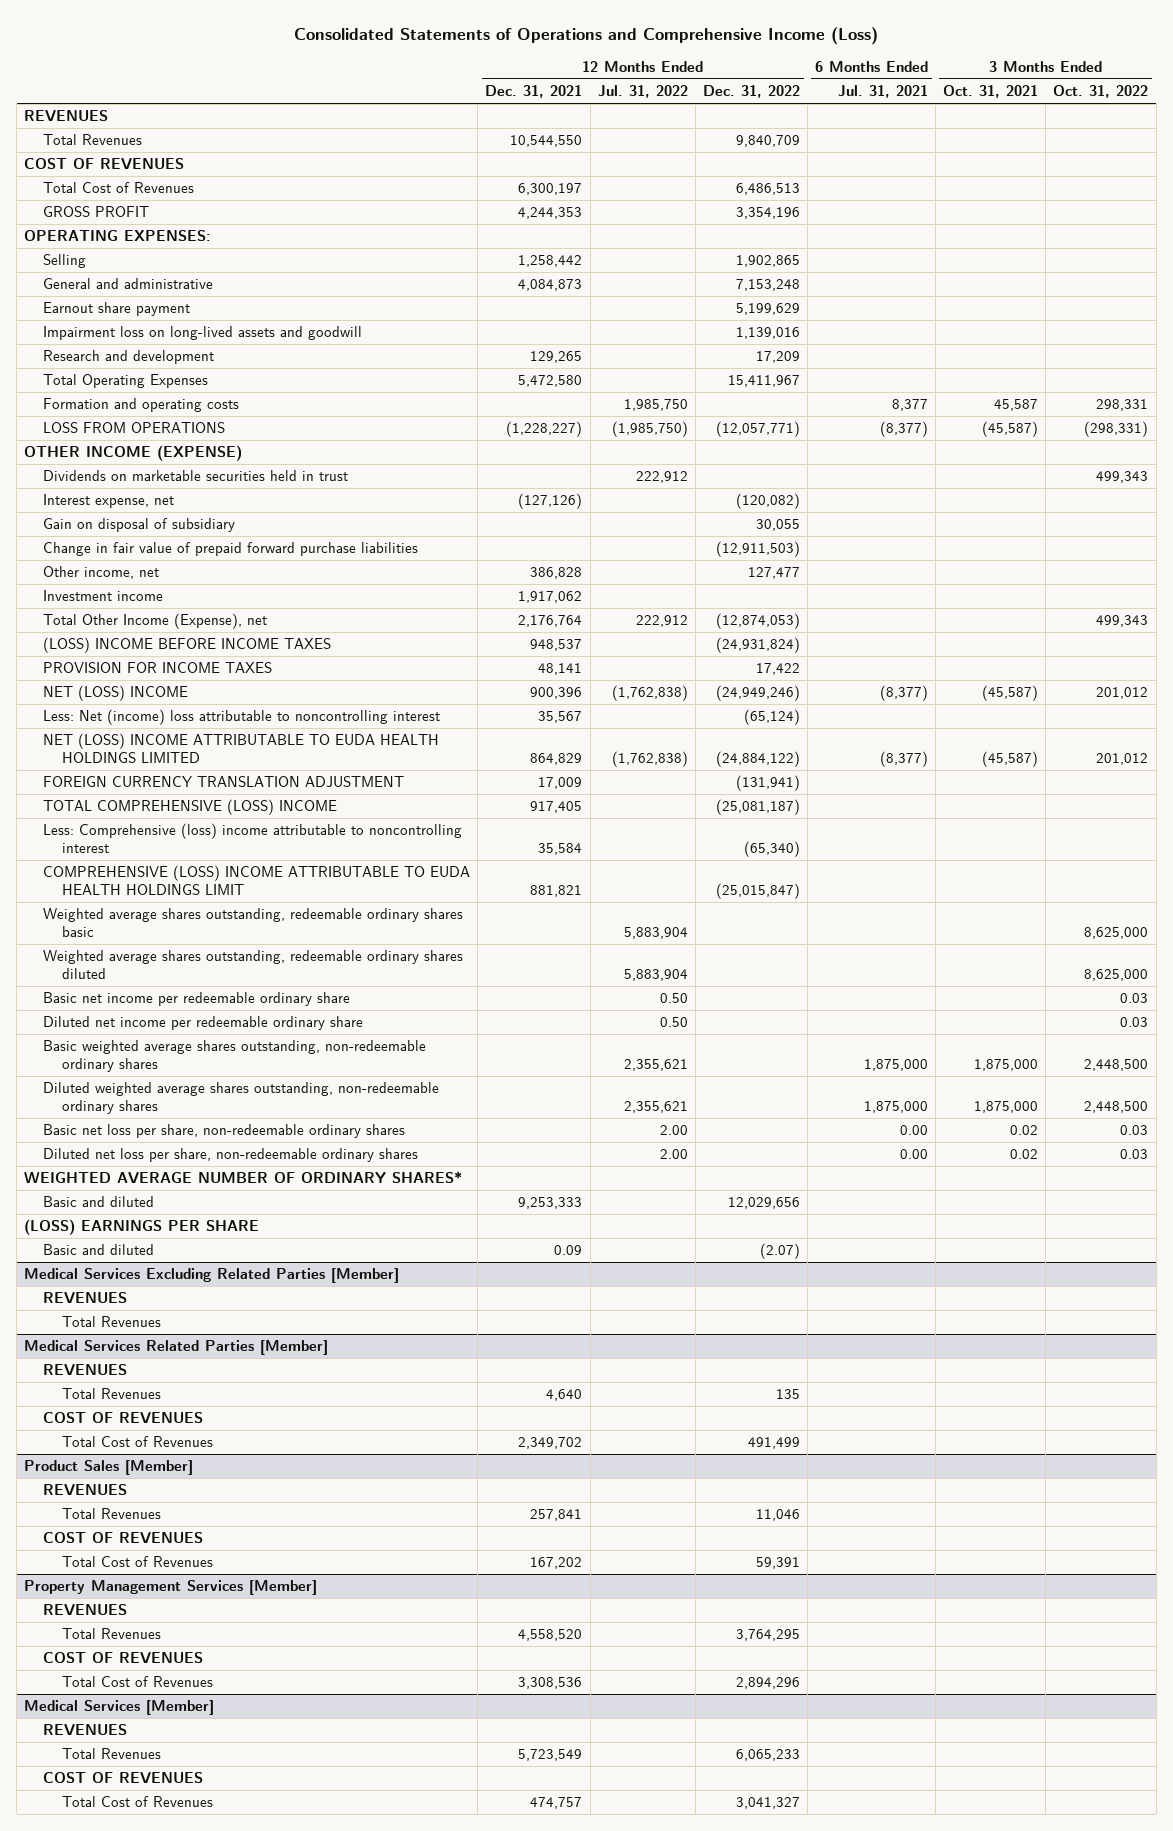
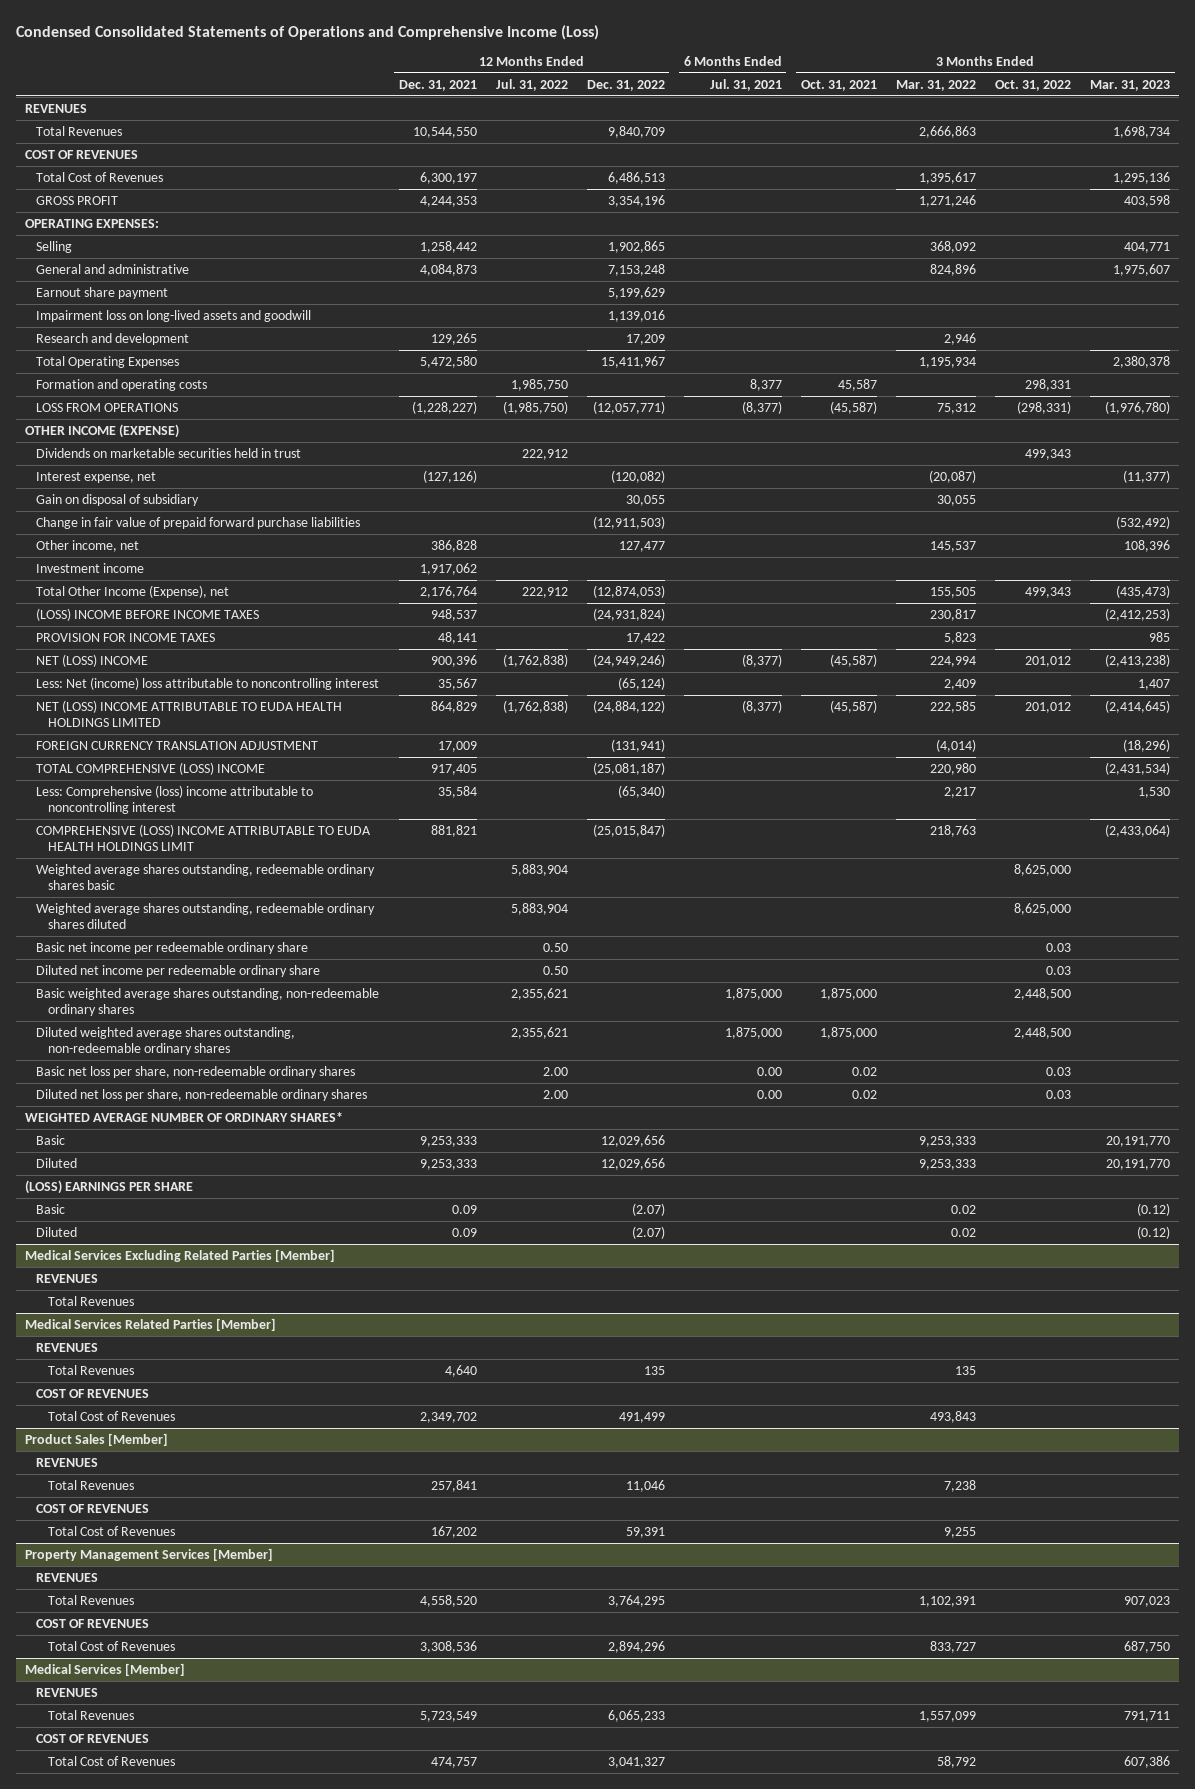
[294,26,879,45] Consolidated Statements of Operations and Comprehensive Income (Loss) -> [15,24,599,40] Condensed Consolidated Statements of Operations and Comprehensive Income (Loss)
none -> [895,79,976,91] Mar. 31, 2022
none -> [1089,79,1170,91] Mar. 31, 2023
[43,1196,155,1208] Basic and diluted -> [36,1134,66,1145] Basic
none -> [36,1157,78,1168] Diluted
[43,1244,155,1256] Basic and diluted -> [36,1203,66,1214] Basic
none -> [36,1226,78,1237] Diluted

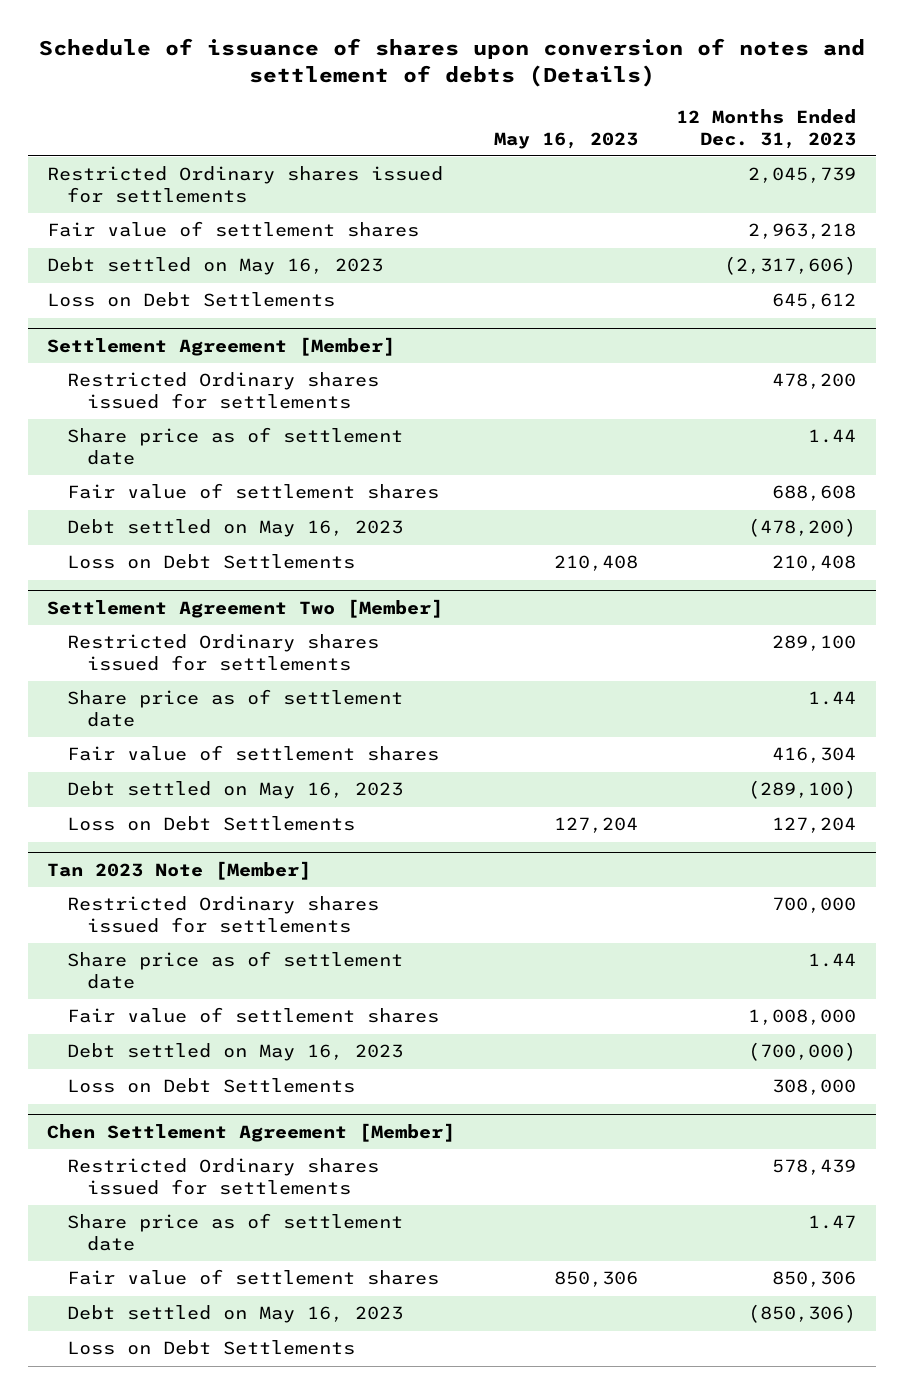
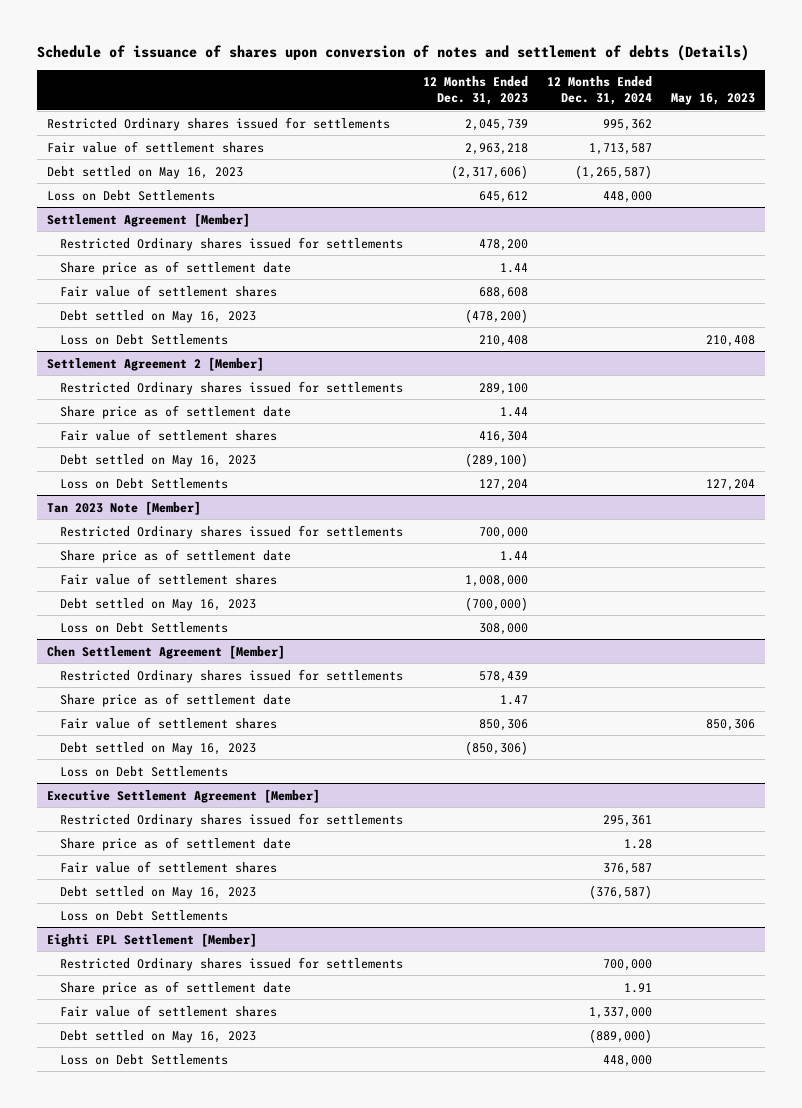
none -> [546,76,652,106] 12 Months Ended Dec. 31, 2024
[47,599,444,619] Settlement Agreement Two [Member] -> [47,356,265,371] Settlement Agreement 2 [Member]
none -> [47,788,321,803] Executive Settlement Agreement [Member]
none -> [60,812,404,827] Restricted Ordinary shares issued for settlements
none -> [60,836,292,851] Share price as of settlement date
none -> [60,860,278,873] Fair value of settlement shares
none -> [60,885,257,899] Debt settled on May 16, 2023
none -> [60,909,229,921] Loss on Debt Settlements
none -> [47,932,258,947] Eighti EPL Settlement [Member]
none -> [60,956,404,971] Restricted Ordinary shares issued for settlements
none -> [60,980,292,995] Share price as of settlement date
none -> [60,1004,278,1017] Fair value of settlement shares
none -> [60,1029,257,1043] Debt settled on May 16, 2023
none -> [60,1053,229,1065] Loss on Debt Settlements

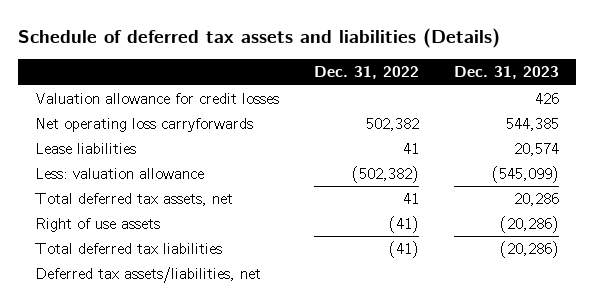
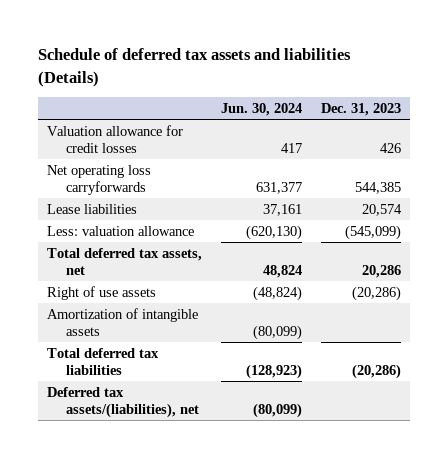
[314,66,420,80] Dec. 31, 2022 -> none
none -> [220,102,302,116] Jun. 30, 2024
none -> [46,307,198,336] Amortization of intangible assets
[35,267,262,284] Deferred tax assets/liabilities, net -> [46,386,199,418] Deferred tax assets/(liabilities), net

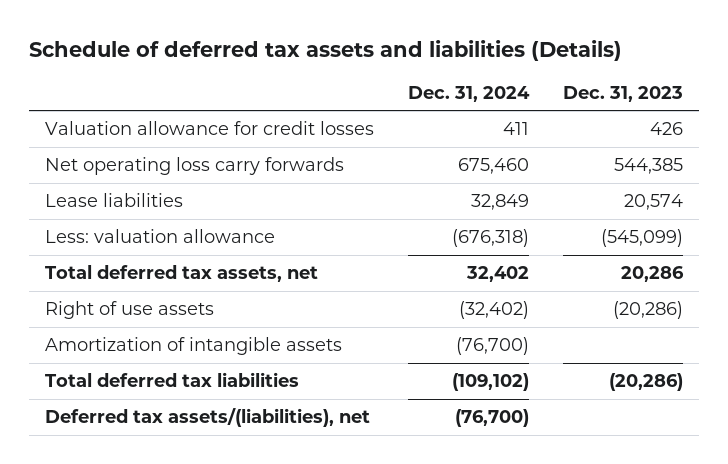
[220,102,302,116] Jun. 30, 2024 -> none
none -> [407,86,530,103] Dec. 31, 2024
[46,164,151,195] Net operating loss carryforwards -> [45,157,345,176] Net operating loss carry forwards

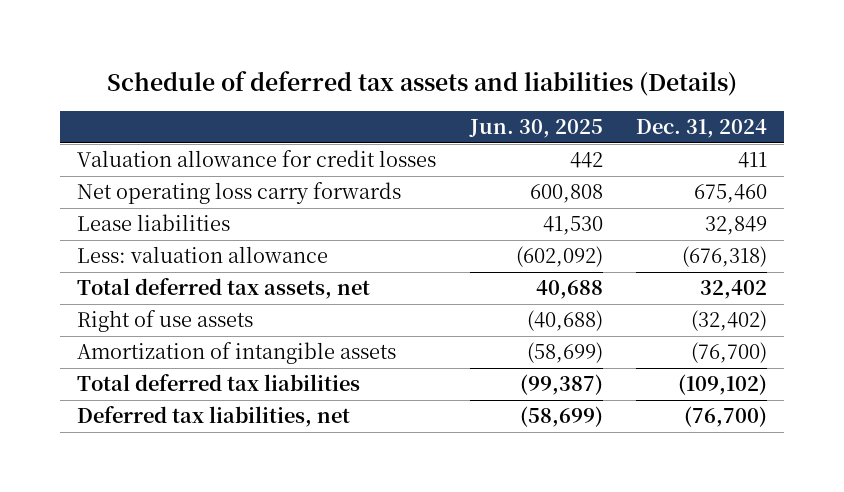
[562,86,683,103] Dec. 31, 2023 -> none
none -> [468,119,603,139] Jun. 30, 2025
[45,408,371,428] Deferred tax assets/(liabilities), net -> [77,406,351,428] Deferred tax liabilities, net

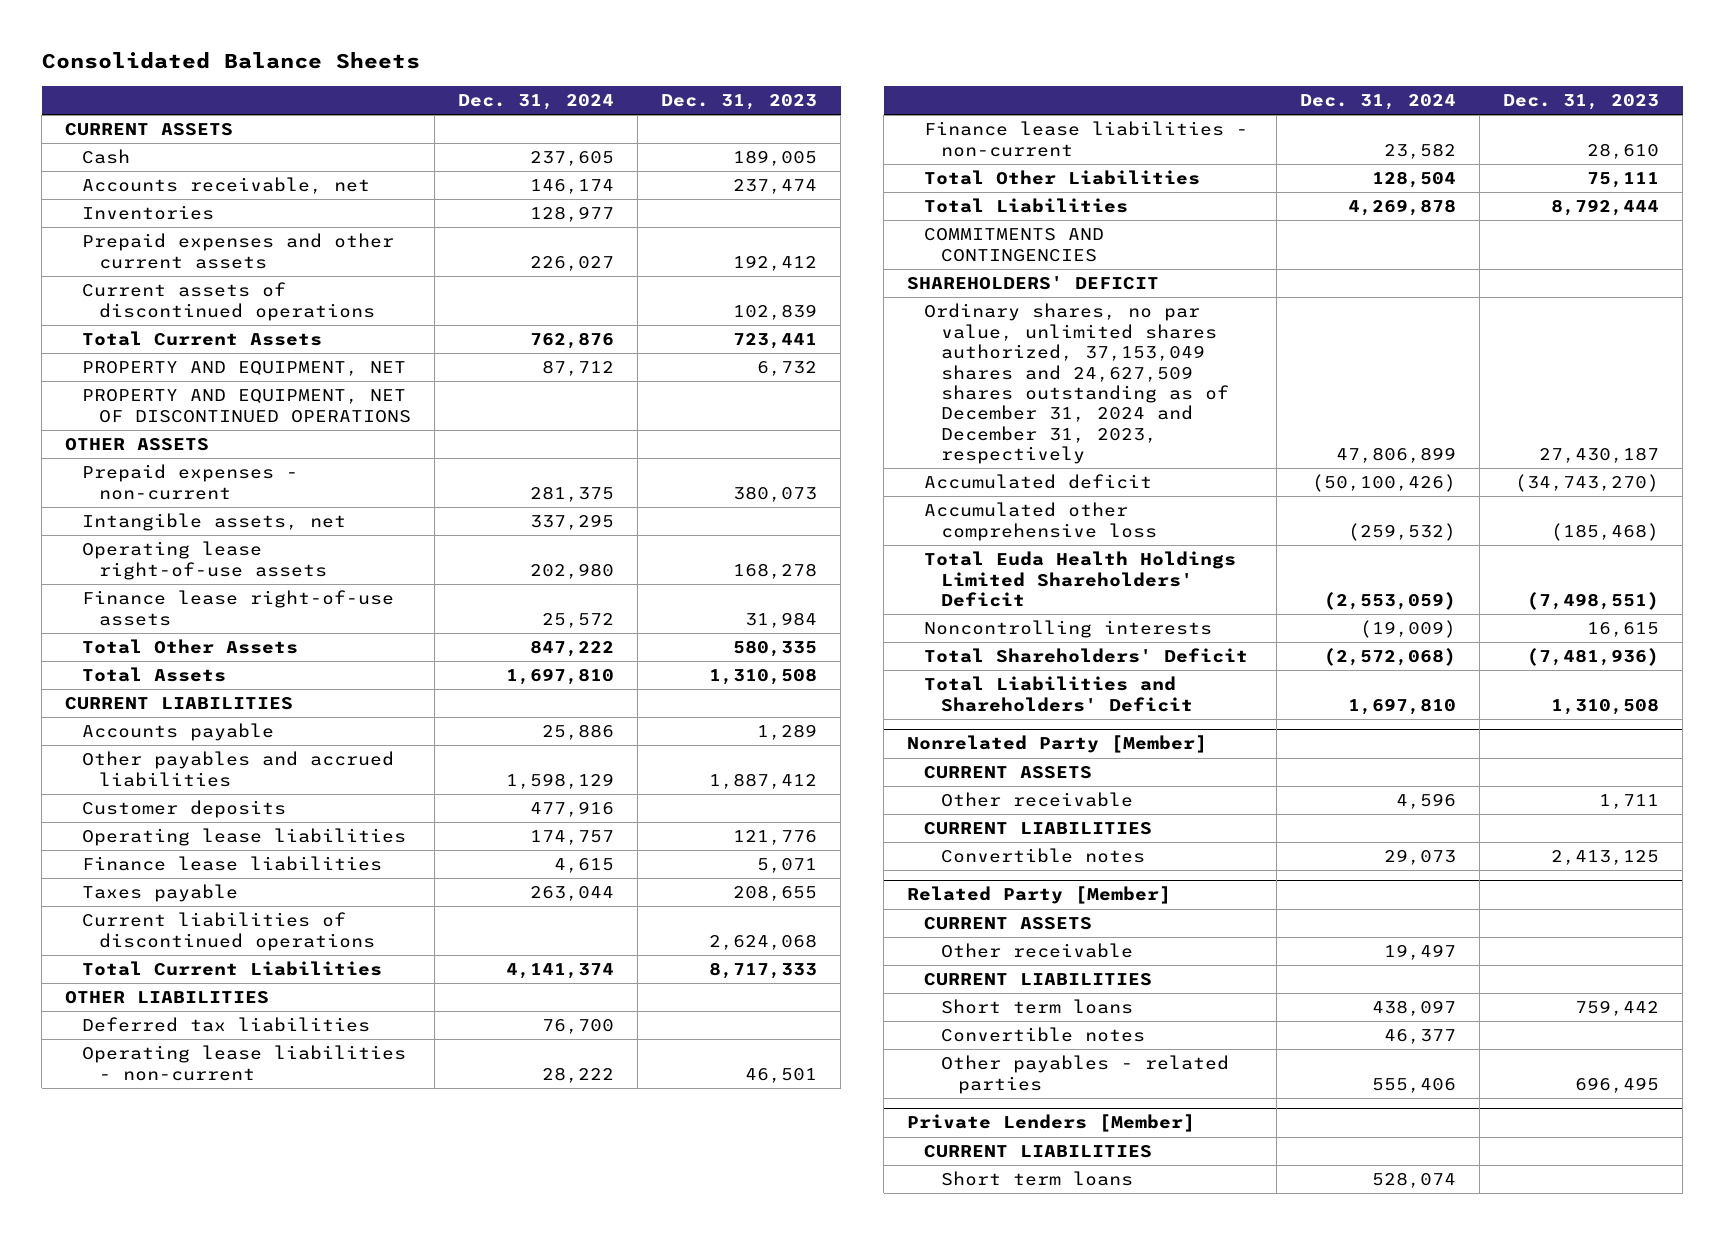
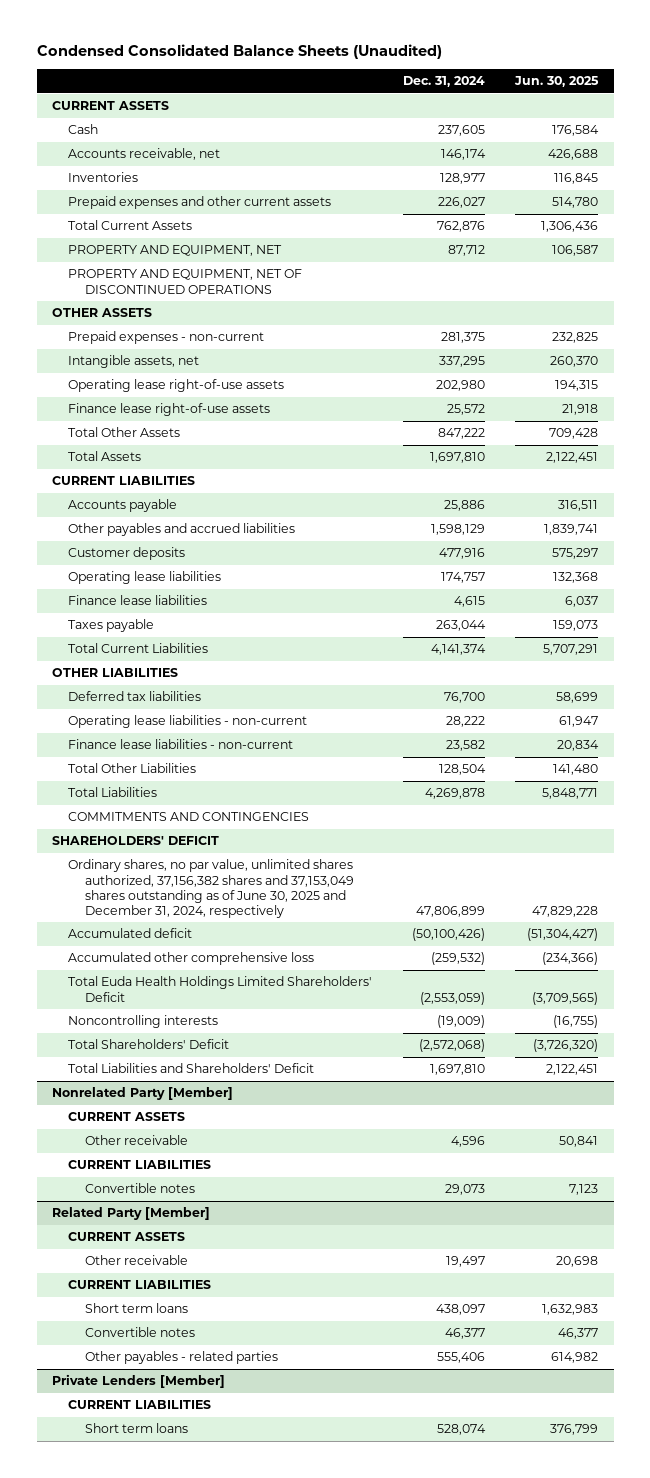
[41,52,420,70] Consolidated Balance Sheets -> [36,44,442,60] Condensed Consolidated Balance Sheets (Unaudited)
[661,93,818,110] Dec. 31, 2023 -> none
none -> [514,76,600,88] Jun. 30, 2025
[81,282,375,321] Current assets of discontinued operations -> none
[81,912,375,951] Current liabilities of discontinued operations -> none
[924,303,1229,465] Ordinary shares, no par value, unlimited shares authorized, 37,153,049 shares and 24,627,509 shares outstanding as of December 31, 2024 and December 31, 2023, respectively -> [68,859,355,918] Ordinary shares, no par value, unlimited shares authorized, 37,156,382 shares and 37,153,049 shares outstanding as of June 30, 2025 and December 31, 2024, respectively

